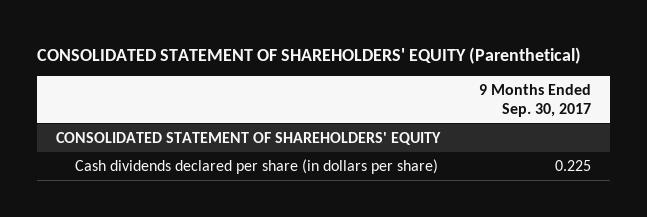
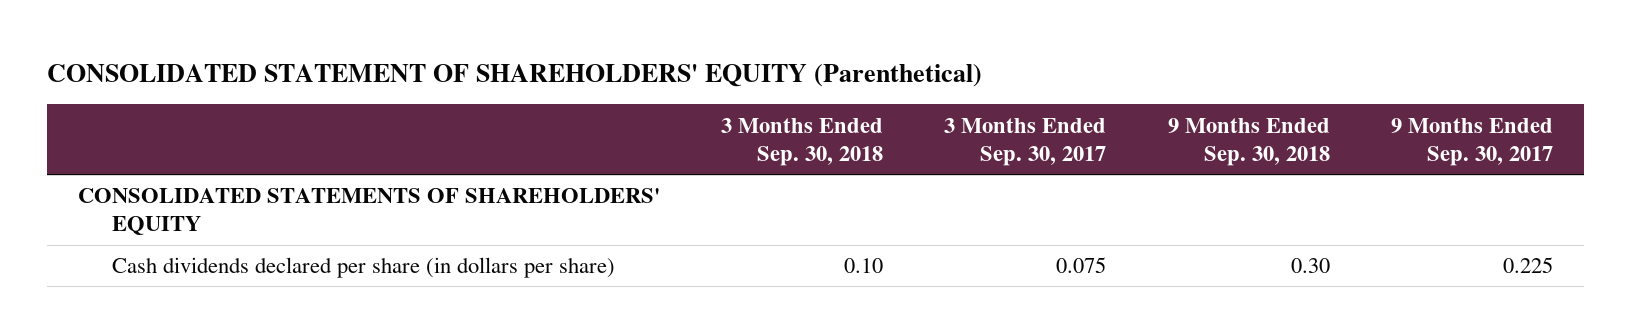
none -> [721,117,884,166] 3 Months Ended Sep. 30, 2018
none -> [944,117,1107,166] 3 Months Ended Sep. 30, 2017
none -> [1167,117,1330,166] 9 Months Ended Sep. 30, 2018
[56,131,442,145] CONSOLIDATED STATEMENT OF SHAREHOLDERS' EQUITY -> [77,188,660,236] CONSOLIDATED STATEMENTS OF SHAREHOLDERS' EQUITY

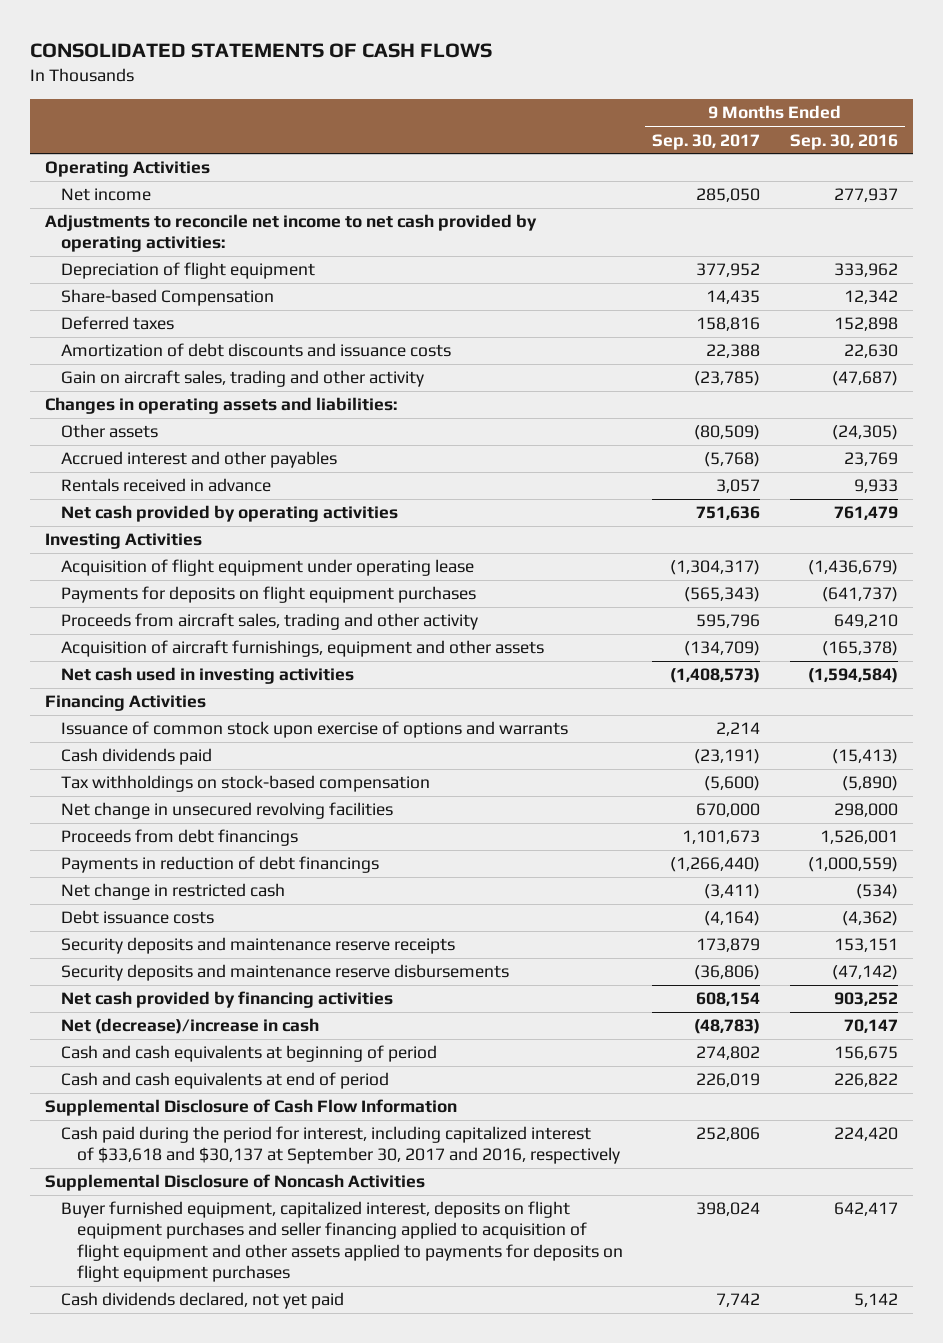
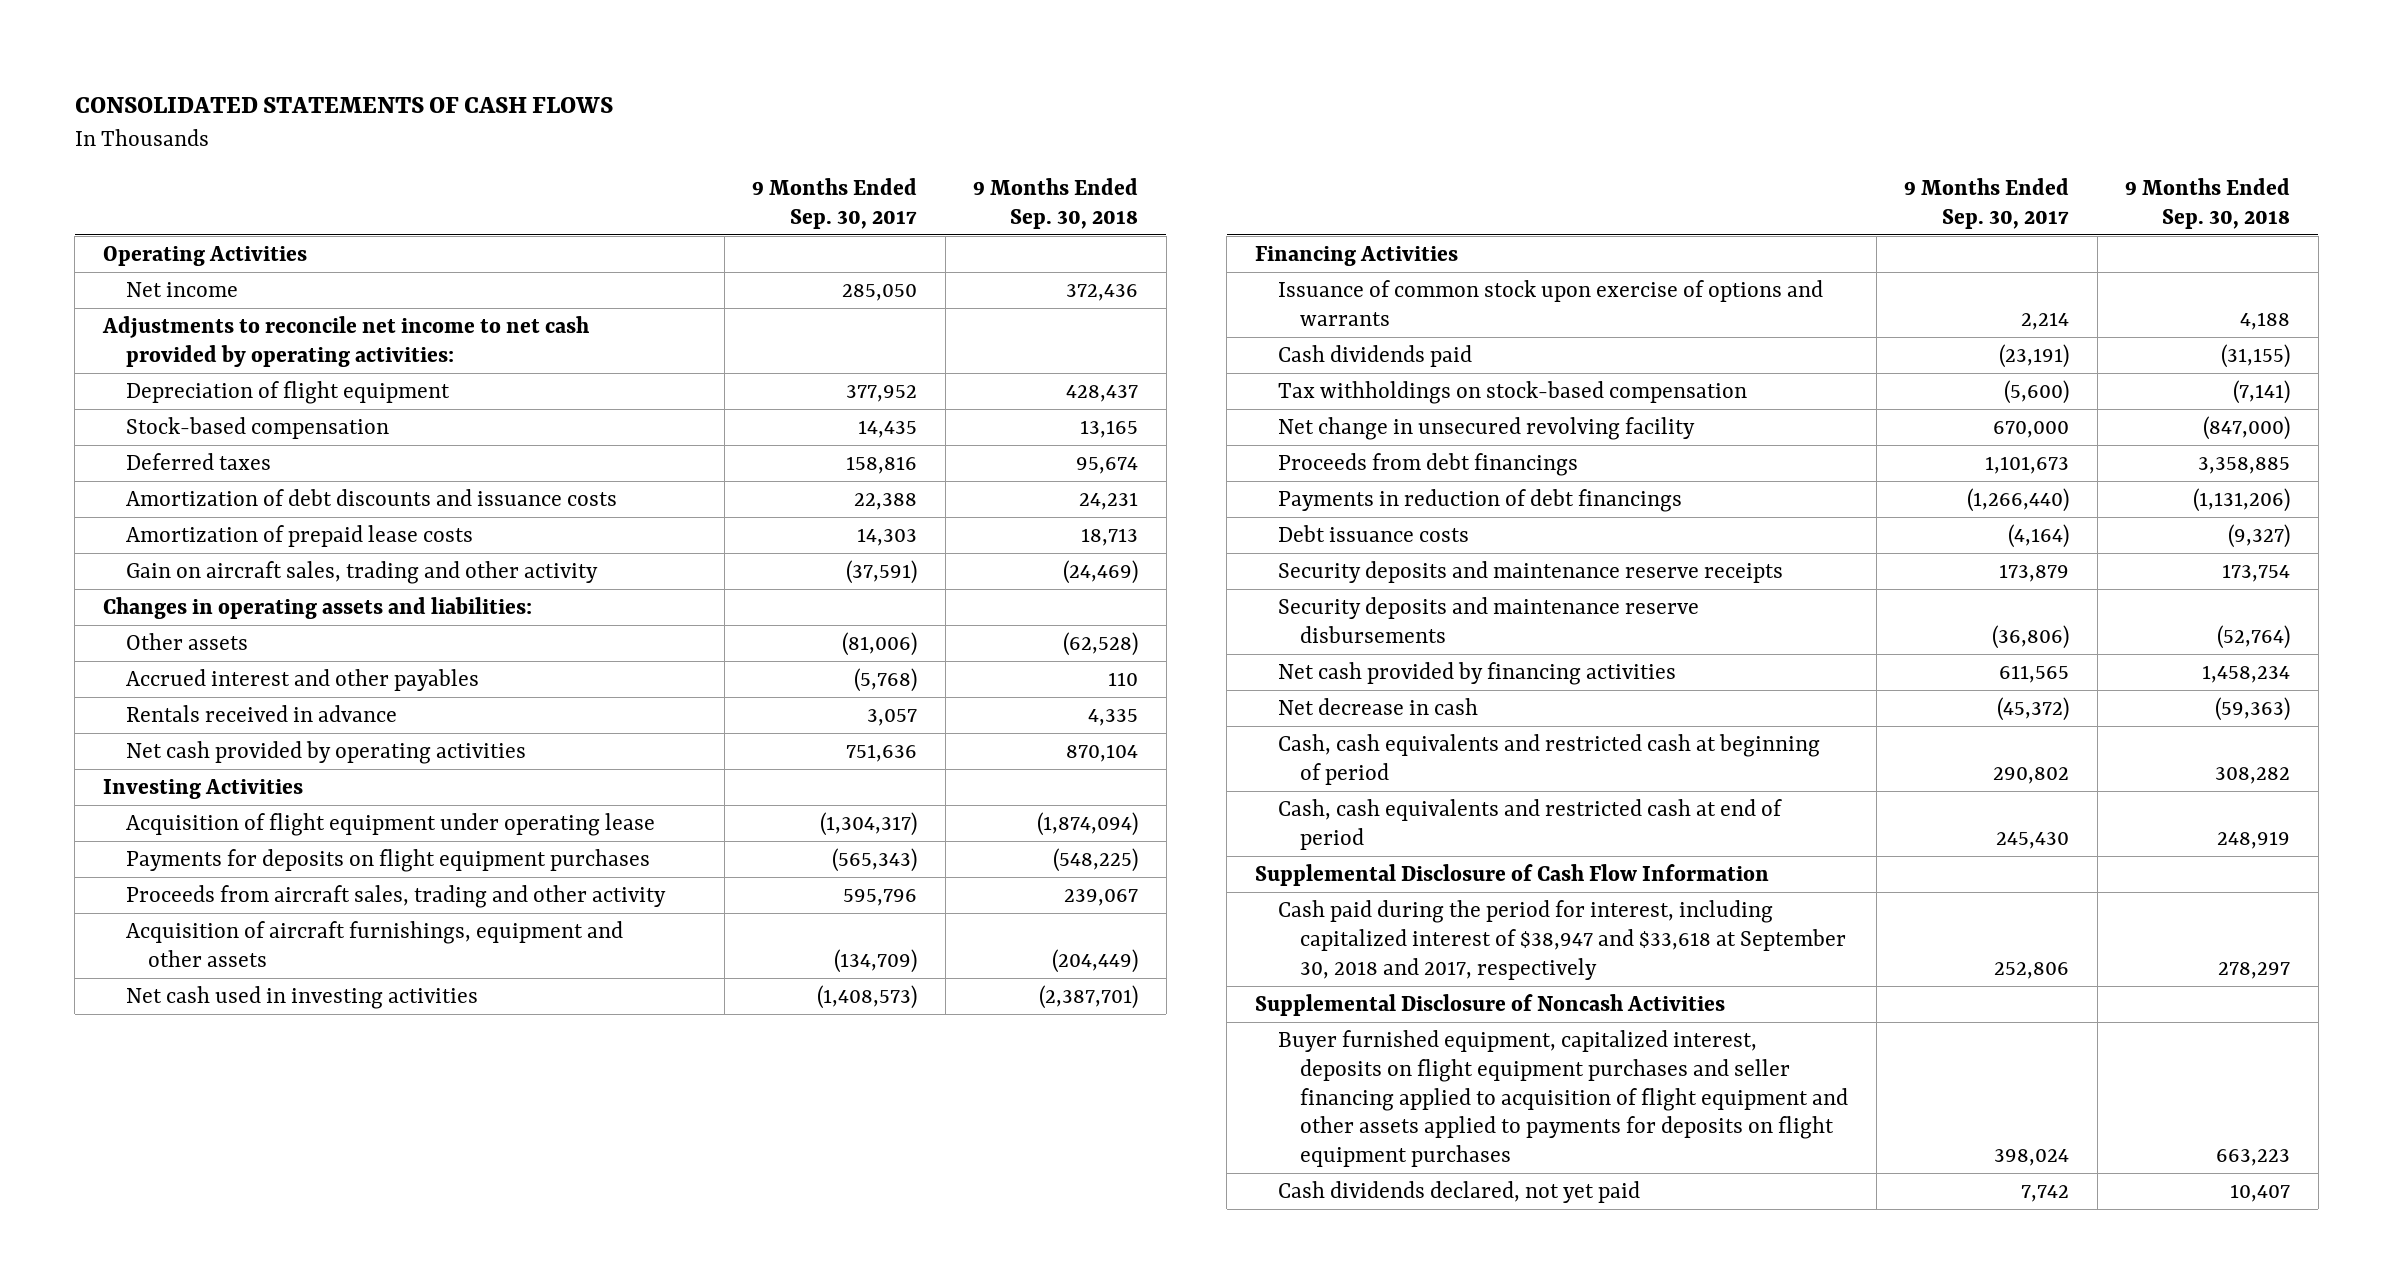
[789,133,898,150] Sep. 30, 2016 -> none
none -> [973,177,1139,229] 9 Months Ended Sep. 30, 2018
[60,289,274,307] Share-based Compensation -> [125,417,389,440] Stock-based compensation
none -> [125,525,473,548] Amortization of prepaid lease costs
[694,371,761,387] (23,785) -> [846,560,918,585] (37,591)
[694,425,761,441] (80,509) -> [842,632,918,657] (81,006)
[60,802,393,820] Net change in unsecured revolving facilities -> [1277,417,1695,441] Net change in unsecured revolving facility
[60,883,285,901] Net change in restricted cash -> none
[696,992,761,1007] 608,154 -> [1999,665,2070,684] 611,565
[60,1018,319,1035] Net (decrease)/increase in cash -> [1277,698,1478,716] Net decrease in cash
[694,1019,761,1035] (48,783) -> [1997,697,2070,722] (45,372)
[60,1045,437,1063] Cash and cash equivalents at beginning of period -> [1277,734,1820,785] Cash, cash equivalents and restricted cash at beginning of period
[696,1046,761,1061] 274,802 -> [1993,766,2070,784] 290,802
[60,1072,389,1090] Cash and cash equivalents at end of period -> [1277,799,1782,850] Cash, cash equivalents and restricted cash at end of period
[696,1073,761,1088] 226,019 -> [1996,831,2070,849] 245,430
[60,1126,621,1165] Cash paid during the period for interest, including capitalized interest of $33,618 and $30,137 at September 30, 2017 and 2016, respectively -> [1277,900,1847,980] Cash paid during the period for interest, including capitalized interest of $38,947 and $33,618 at September 30, 2018 and 2017, respectively

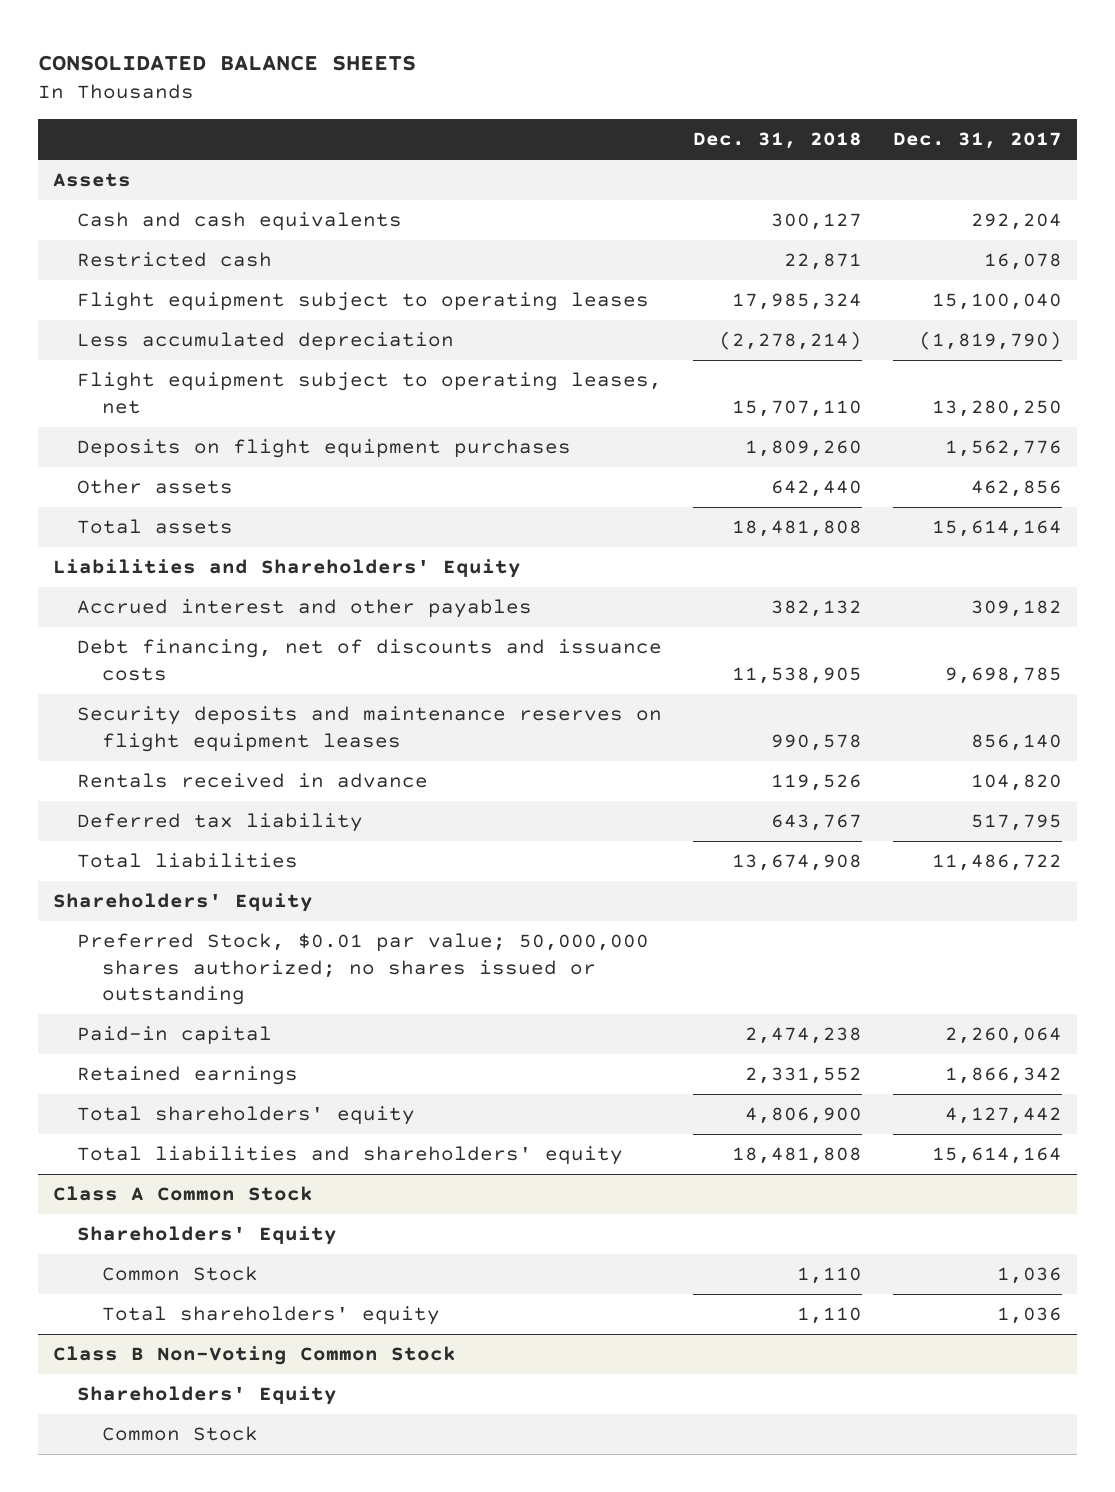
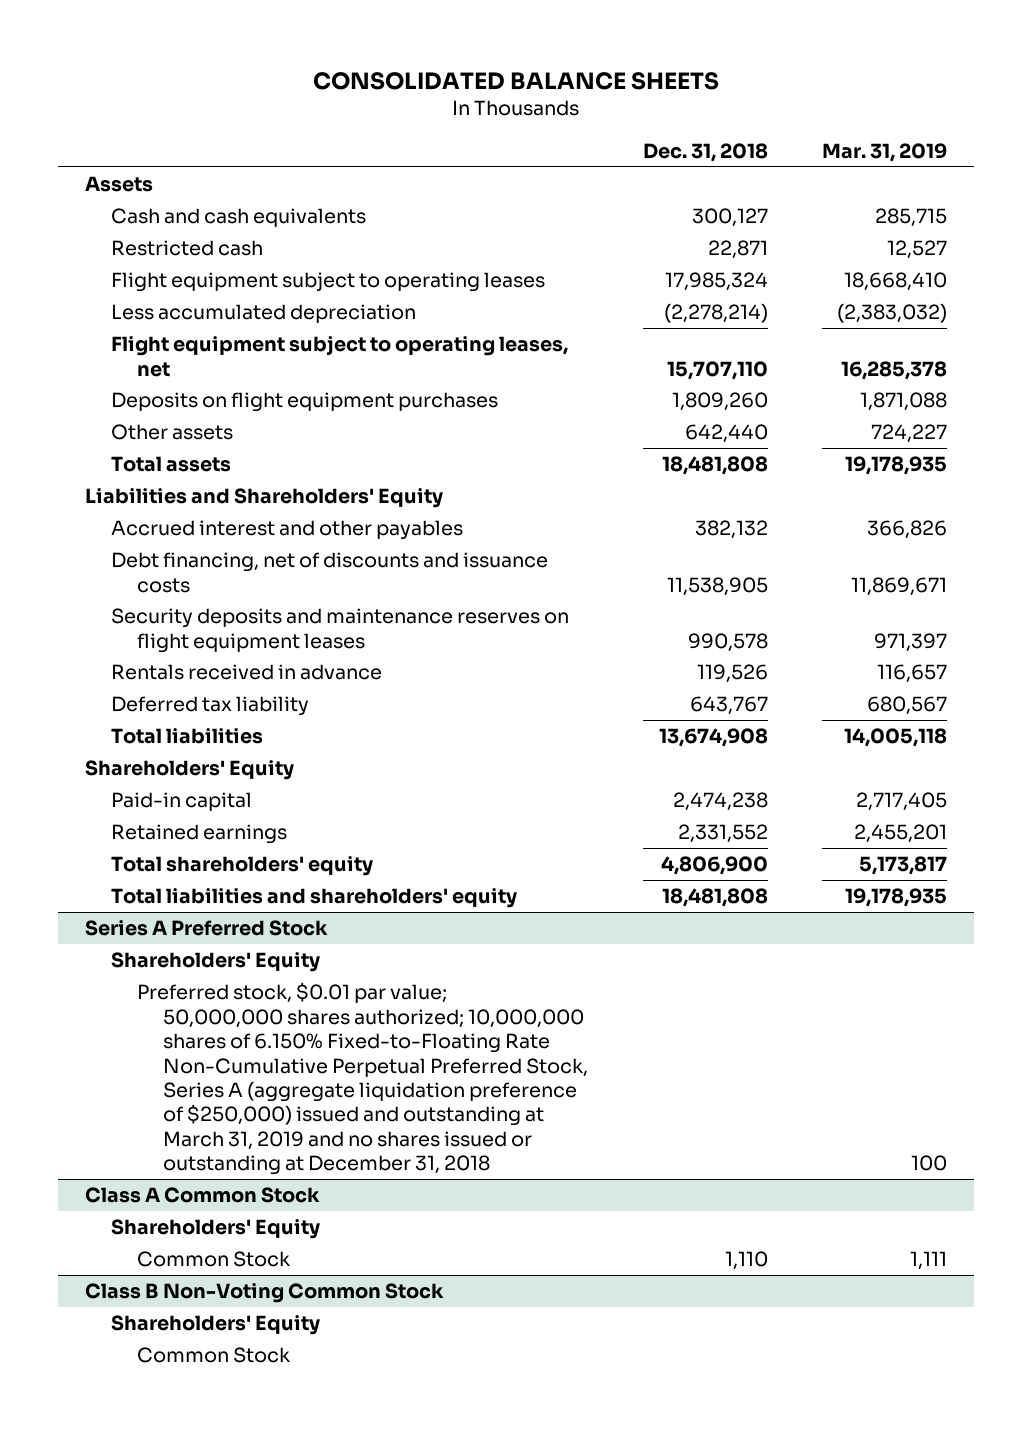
[892,132,1062,150] Dec. 31, 2017 -> none
none -> [821,142,947,162] Mar. 31, 2019
[77,933,650,1006] Preferred Stock, $0.01 par value; 50,000,000 shares authorized; no shares issued or outstanding -> none
none -> [85,920,329,937] Series A Preferred Stock
none -> [111,952,321,973] Shareholders' Equity
none -> [137,982,589,1176] Preferred stock, $0.01 par value; 50,000,000 shares authorized; 10,000,000 shares of 6.150% Fixed-to-Floating Rate Non-Cumulative Perpetual Preferred Stock, Series A (aggregate liquidation preference of $250,000) issued and outstanding at March 31, 2019 and no shares issued or outstanding at December 31, 2018
[101,1306,440,1326] Total shareholders' equity -> none

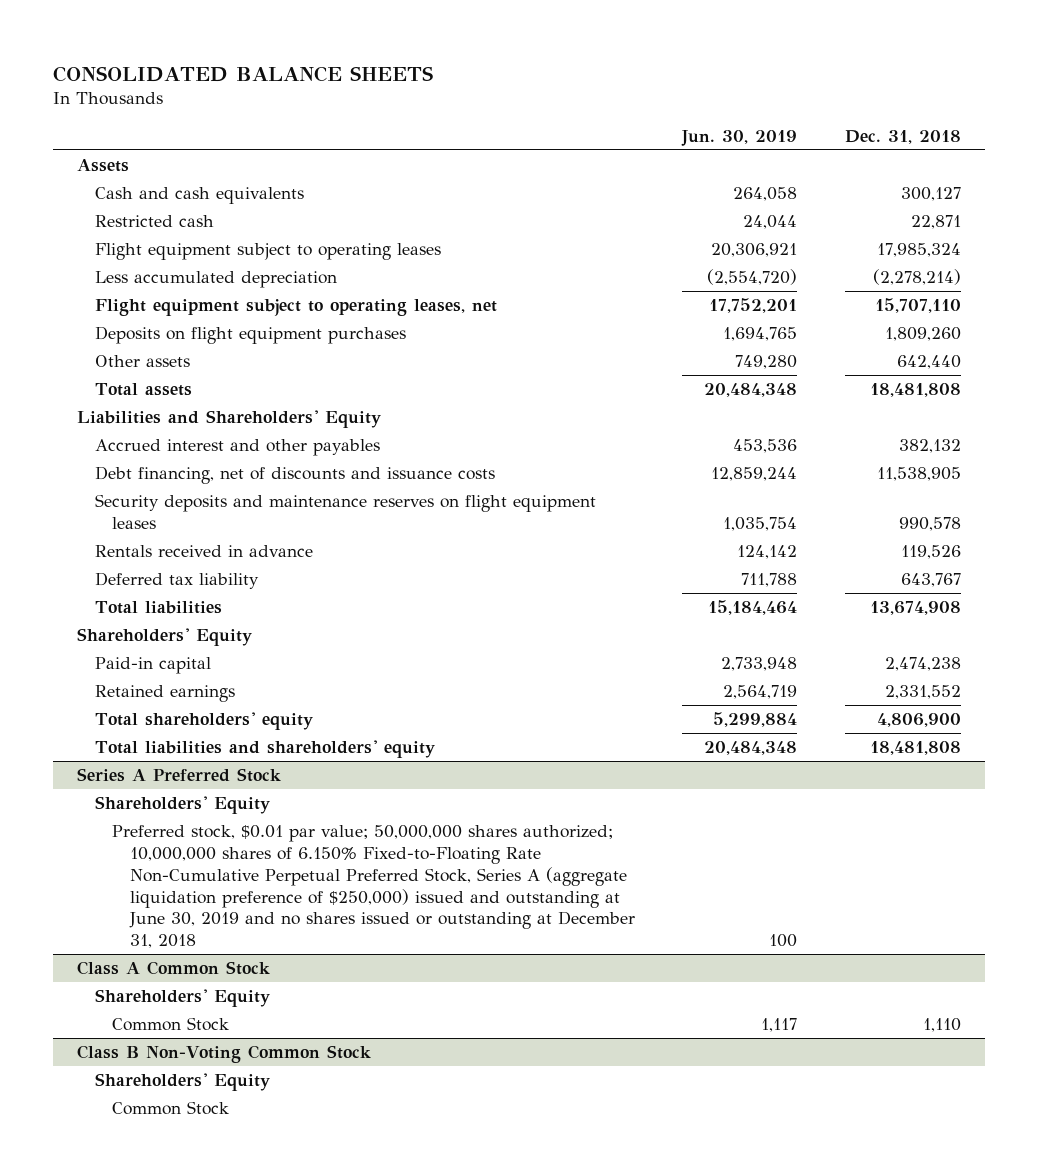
[821,142,947,162] Mar. 31, 2019 -> none
none -> [681,129,798,146] Jun. 30, 2019
[137,982,589,1176] Preferred stock, $0.01 par value; 50,000,000 shares authorized; 10,000,000 shares of 6.150% Fixed-to-Floating Rate Non-Cumulative Perpetual Preferred Stock, Series A (aggregate liquidation preference of $250,000) issued and outstanding at March 31, 2019 and no shares issued or outstanding at December 31, 2018 -> [112,824,636,949] Preferred stock, $0.01 par value; 50,000,000 shares authorized; 10,000,000 shares of 6.150% Fixed-to-Floating Rate Non-Cumulative Perpetual Preferred Stock, Series A (aggregate liquidation preference of $250,000) issued and outstanding at June 30, 2019 and no shares issued or outstanding at December 31, 2018

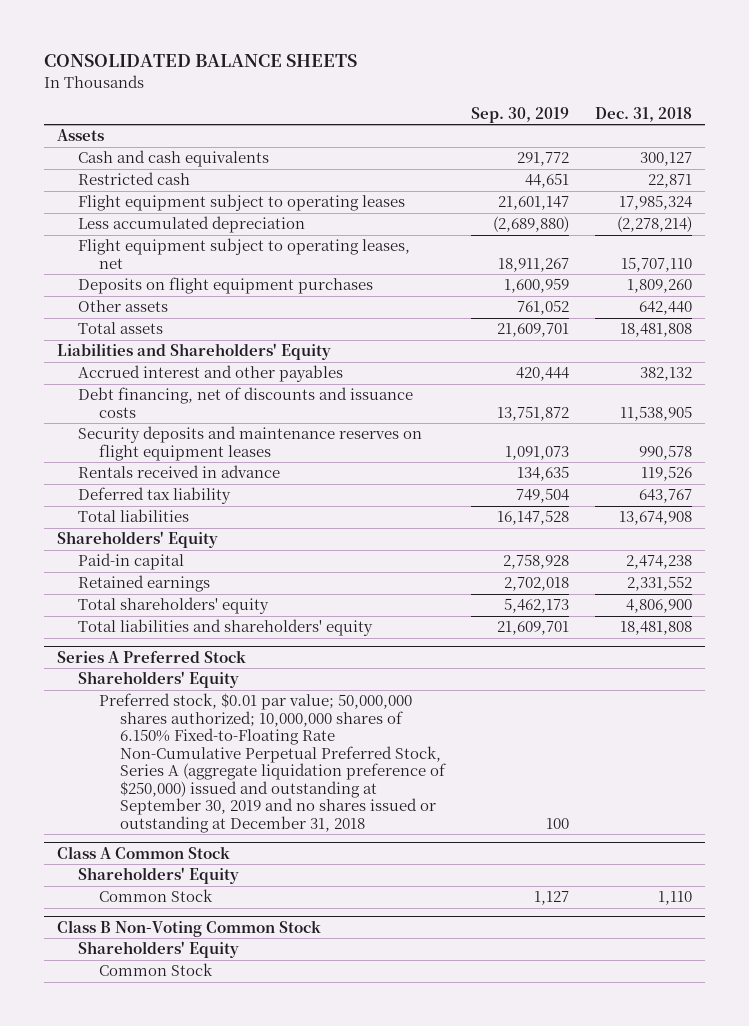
[681,129,798,146] Jun. 30, 2019 -> none
none -> [470,107,569,124] Sep. 30, 2019
[112,824,636,949] Preferred stock, $0.01 par value; 50,000,000 shares authorized; 10,000,000 shares of 6.150% Fixed-to-Floating Rate Non-Cumulative Perpetual Preferred Stock, Series A (aggregate liquidation preference of $250,000) issued and outstanding at June 30, 2019 and no shares issued or outstanding at December 31, 2018 -> [98,693,446,833] Preferred stock, $0.01 par value; 50,000,000 shares authorized; 10,000,000 shares of 6.150% Fixed-to-Floating Rate Non-Cumulative Perpetual Preferred Stock, Series A (aggregate liquidation preference of $250,000) issued and outstanding at September 30, 2019 and no shares issued or outstanding at December 31, 2018

